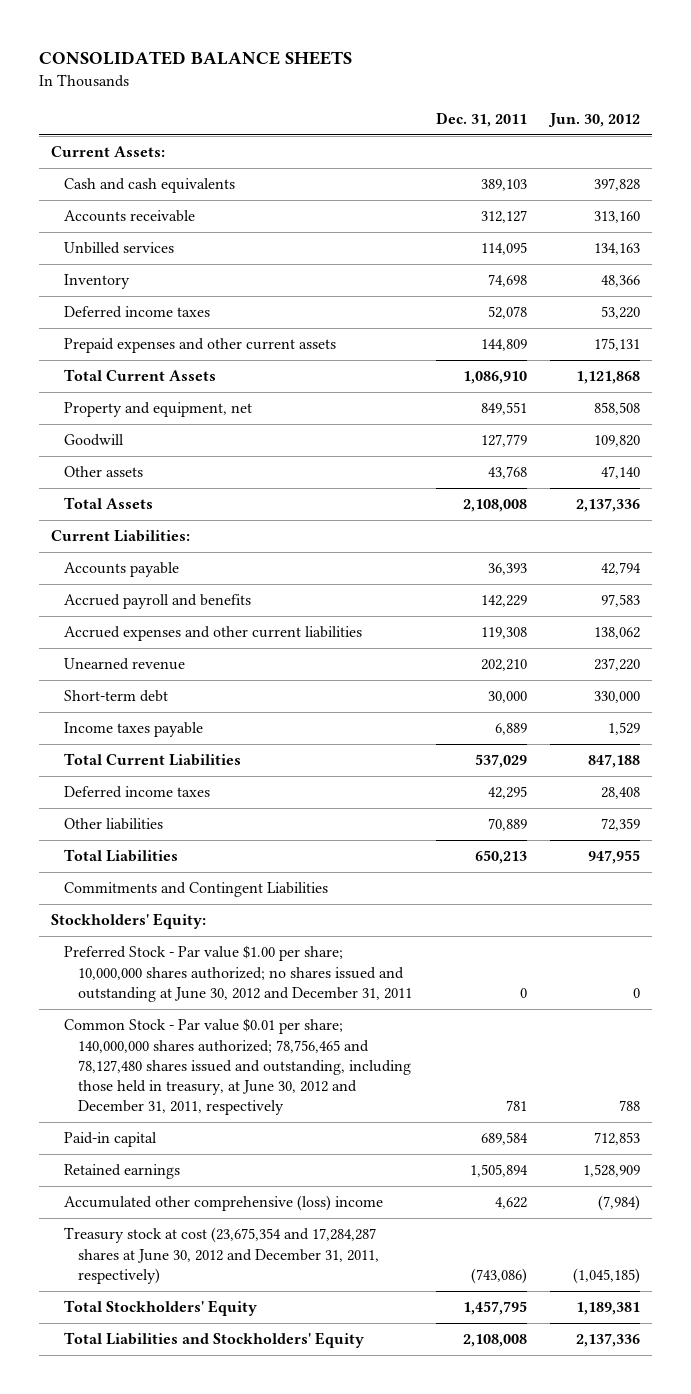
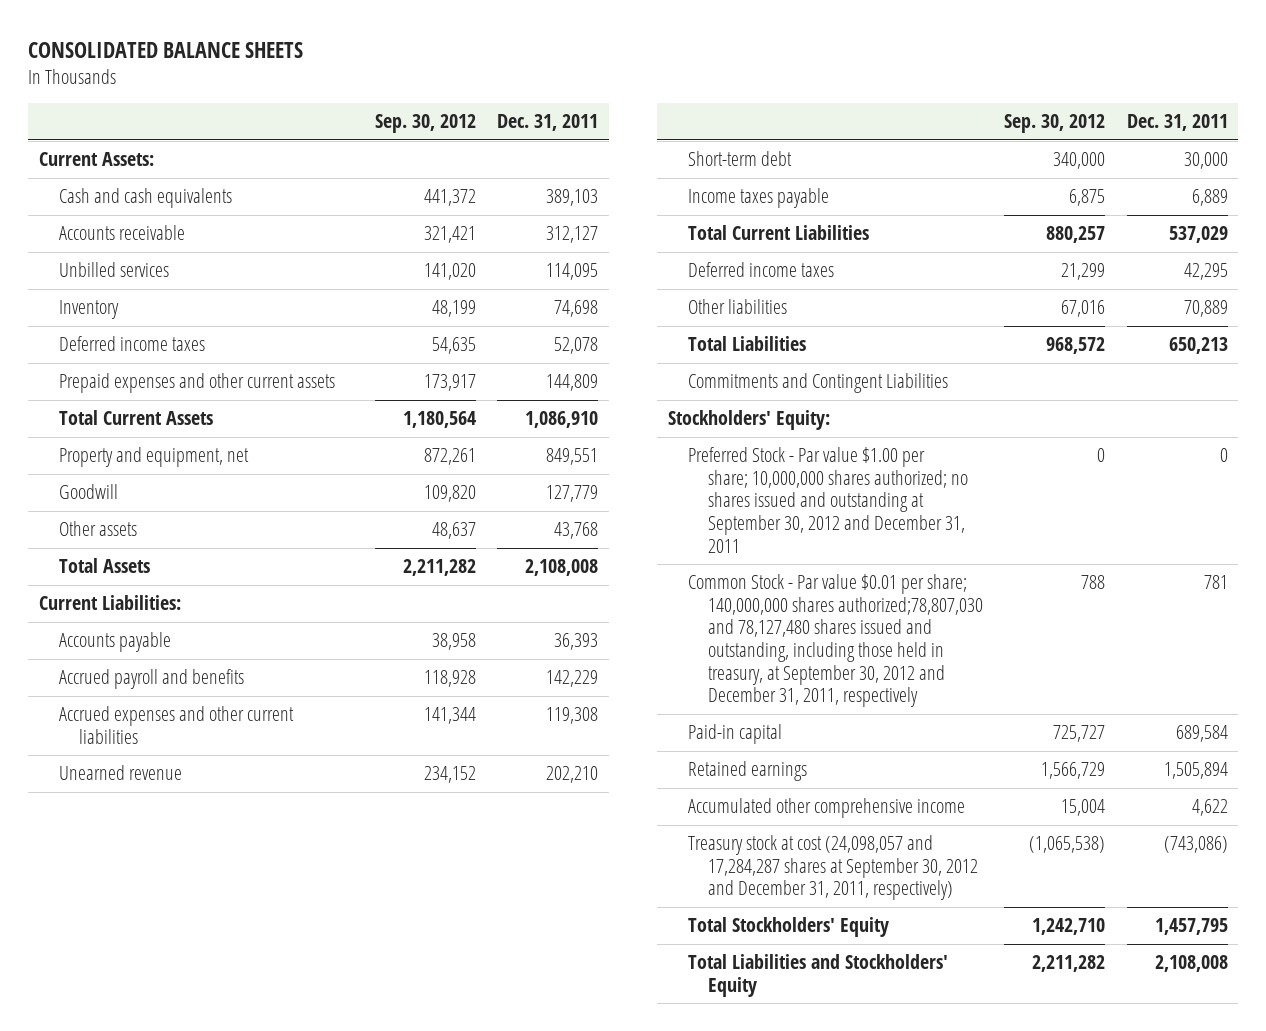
[548,112,641,127] Jun. 30, 2012 -> none
none -> [375,114,477,134] Sep. 30, 2012
[64,945,412,1002] Preferred Stock - Par value $1.00 per share; 10,000,000 shares authorized; no shares issued and outstanding at June 30, 2012 and December 31, 2011 -> [687,447,969,553] Preferred Stock - Par value $1.00 per share; 10,000,000 shares authorized; no shares issued and outstanding at September 30, 2012 and December 31, 2011
[64,1018,411,1115] Common Stock - Par value $0.01 per share; 140,000,000 shares authorized; 78,756,465 and 78,127,480 shares issued and outstanding, including those held in treasury, at June 30, 2012 and December 31, 2011, respectively -> [687,574,984,708] Common Stock - Par value $0.01 per share; 140,000,000 shares authorized;78,807,030 and 78,127,480 shares issued and outstanding, including those held in treasury, at September 30, 2012 and December 31, 2011, respectively
[64,1195,384,1212] Accumulated other comprehensive (loss) income -> [687,798,965,819] Accumulated other comprehensive income
[64,1227,379,1284] Treasury stock at cost (23,675,354 and 17,284,287 shares at June 30, 2012 and December 31, 2011, respectively) -> [687,835,979,901] Treasury stock at cost (24,098,057 and 17,284,287 shares at September 30, 2012 and December 31, 2011, respectively)

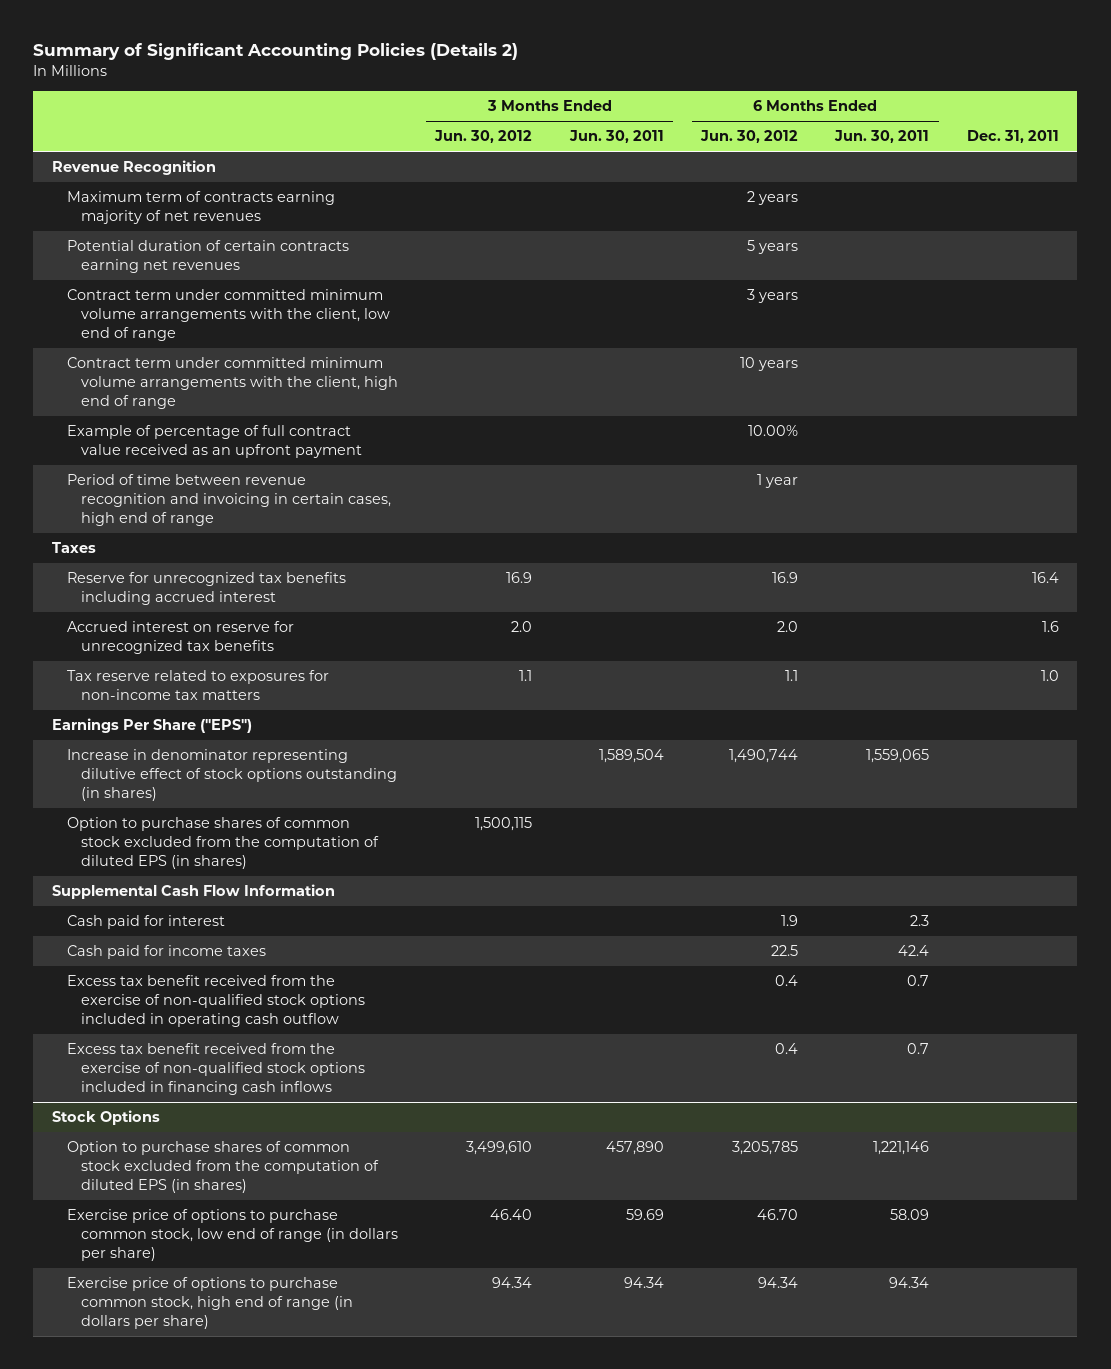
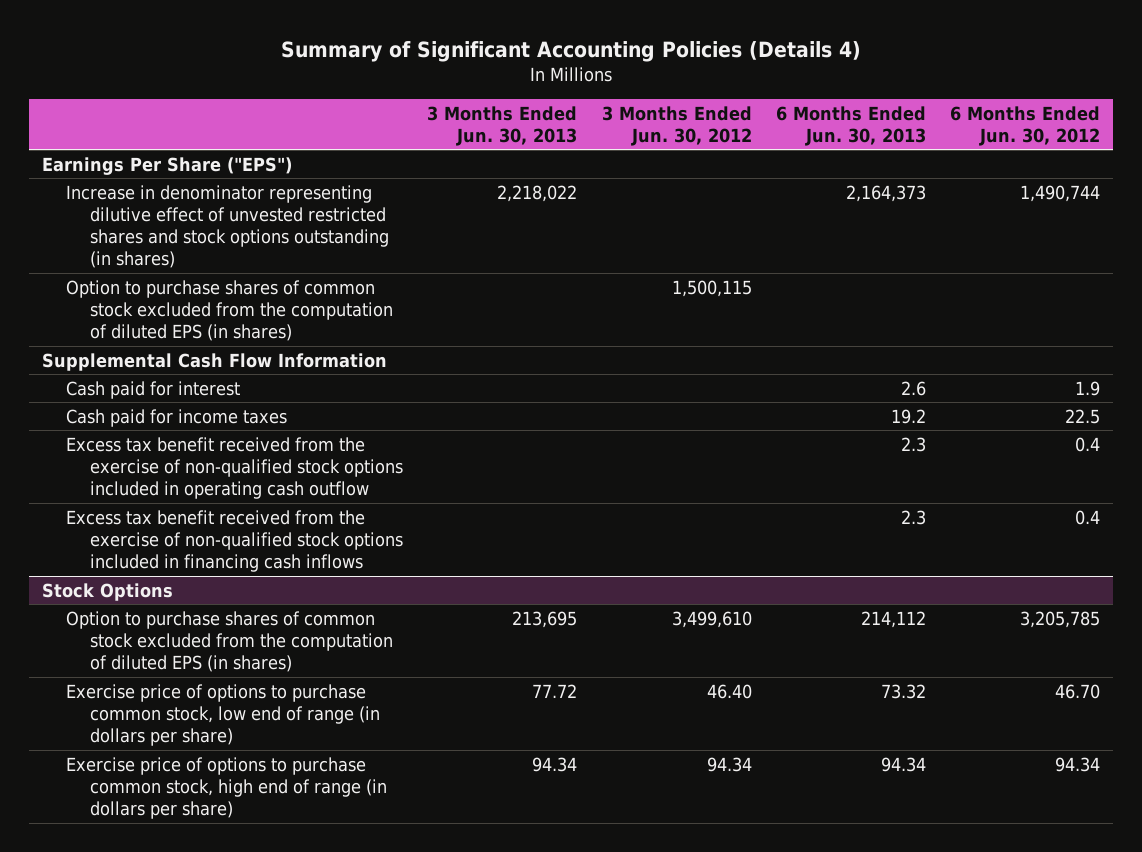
[33,43,519,61] Summary of Significant Accounting Policies (Details 2) -> [281,41,862,63] Summary of Significant Accounting Policies (Details 4)
[568,130,664,144] Jun. 30, 2011 -> none
[834,130,930,144] Jun. 30, 2011 -> none
[966,130,1059,144] Dec. 31, 2011 -> none
none -> [427,105,578,146] 3 Months Ended Jun. 30, 2013
none -> [776,105,927,146] 6 Months Ended Jun. 30, 2013
[52,160,217,176] Revenue Recognition -> none
[66,191,335,225] Maximum term of contracts earning majority of net revenues -> none
[66,240,349,274] Potential duration of certain contracts earning net revenues -> none
[66,289,391,342] Contract term under committed minimum volume arrangements with the client, low end of range -> none
[66,357,399,410] Contract term under committed minimum volume arrangements with the client, high end of range -> none
[66,425,363,459] Example of percentage of full contract value received as an upfront payment -> none
[66,474,392,527] Period of time between revenue recognition and invoicing in certain cases, high end of range -> none
[52,542,97,554] Taxes -> none
[66,572,346,606] Reserve for unrecognized tax benefits including accrued interest -> none
[66,621,294,655] Accrued interest on reserve for unrecognized tax benefits -> none
[66,670,329,701] Tax reserve related to exposures for non-income tax matters -> none
[66,749,398,802] Increase in denominator representing dilutive effect of stock options outstanding (in shares) -> [65,184,389,269] Increase in denominator representing dilutive effect of unvested restricted shares and stock options outstanding (in shares)

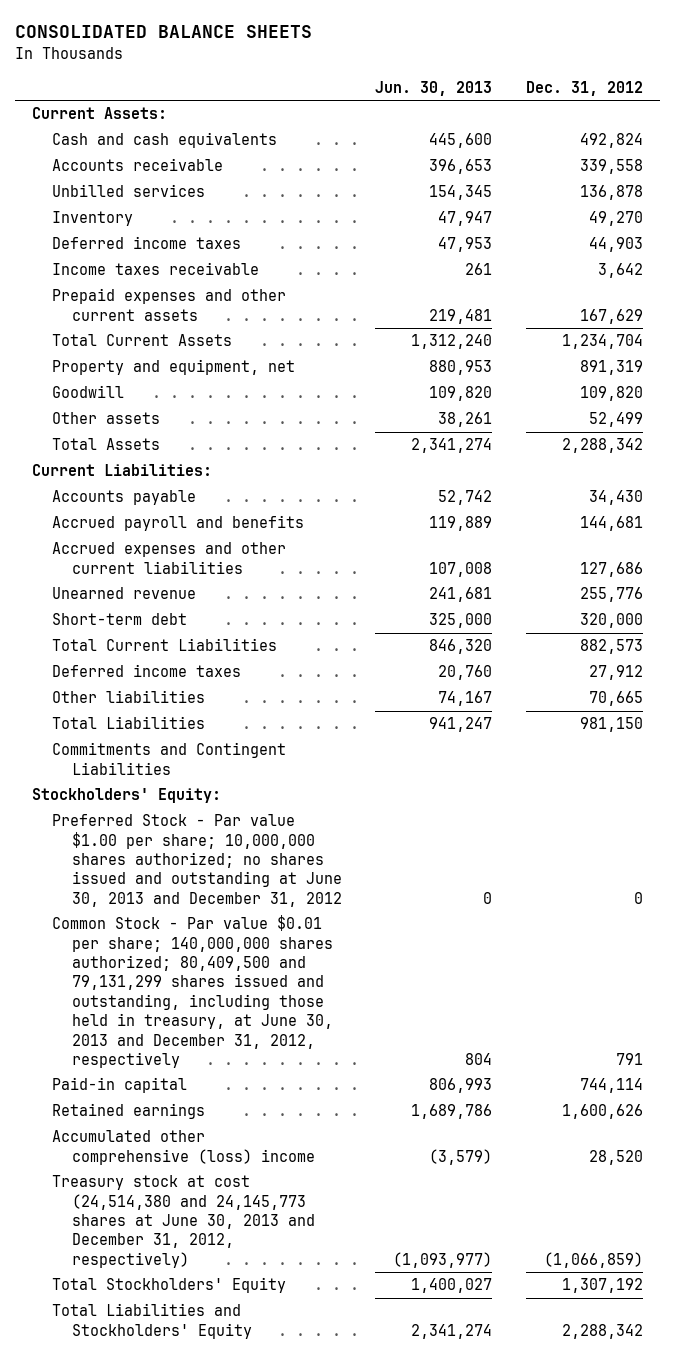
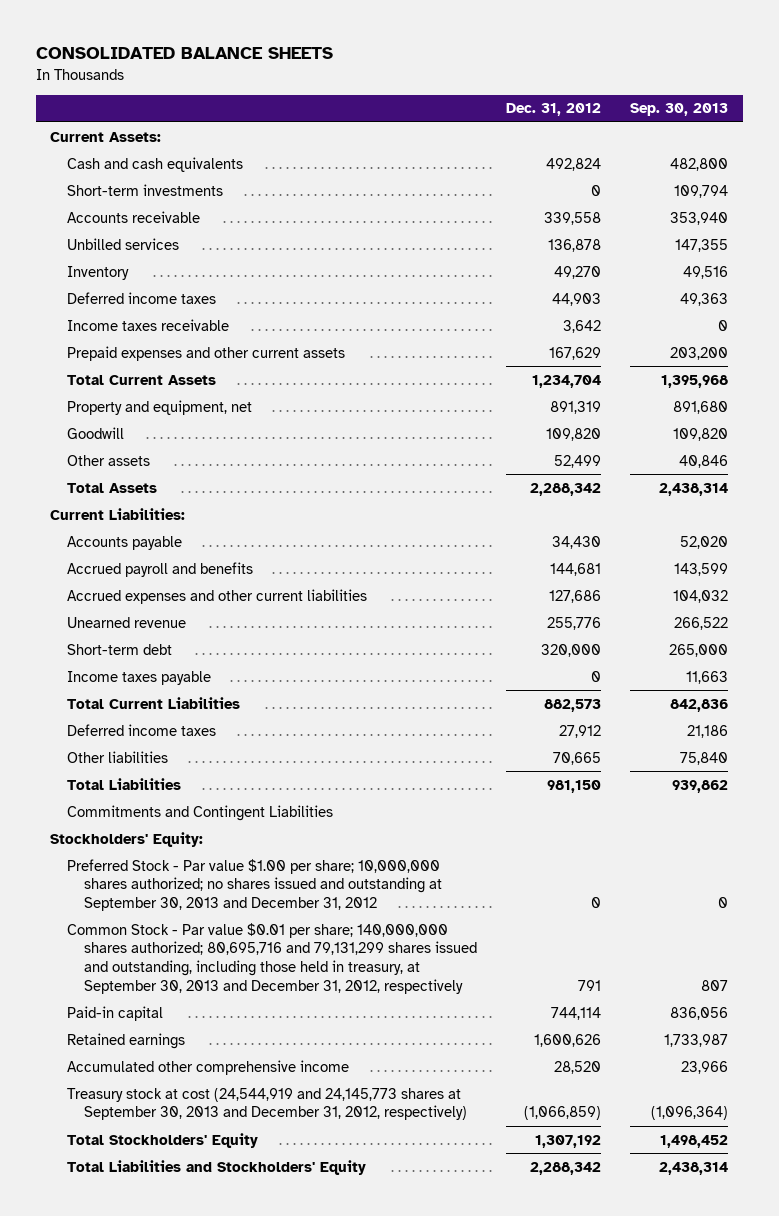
[375,80,493,96] Jun. 30, 2013 -> none
none -> [630,103,729,117] Sep. 30, 2013
none -> [67,183,224,196] Short-term investments
none -> [67,670,212,685] Income taxes payable
[51,814,343,907] Preferred Stock - Par value $1.00 per share; 10,000,000 shares authorized; no shares issued and outstanding at June 30, 2013 and December 31, 2012 -> [67,858,443,912] Preferred Stock - Par value $1.00 per share; 10,000,000 shares authorized; no shares issued and outstanding at September 30, 2013 and December 31, 2012
[51,915,334,1068] Common Stock - Par value $0.01 per share; 140,000,000 shares authorized; 80,409,500 and 79,131,299 shares issued and outstanding, including those held in treasury, at June 30, 2013 and December 31, 2012, respectively -> [67,922,478,994] Common Stock - Par value $0.01 per share; 140,000,000 shares authorized; 80,695,716 and 79,131,299 shares issued and outstanding, including those held in treasury, at September 30, 2013 and December 31, 2012, respectively
[51,1130,316,1165] Accumulated other comprehensive (loss) income -> [67,1059,350,1075] Accumulated other comprehensive income
[51,1175,316,1268] Treasury stock at cost (24,514,380 and 24,145,773 shares at June 30, 2013 and December 31, 2012, respectively) -> [67,1087,468,1121] Treasury stock at cost (24,544,919 and 24,145,773 shares at September 30, 2013 and December 31, 2012, respectively)

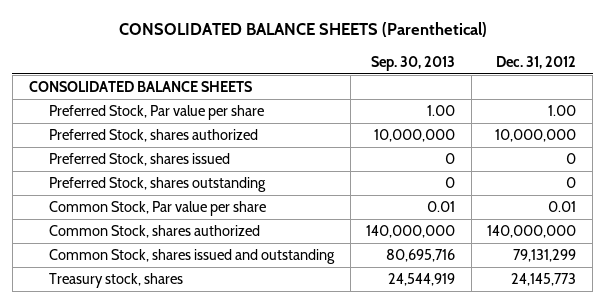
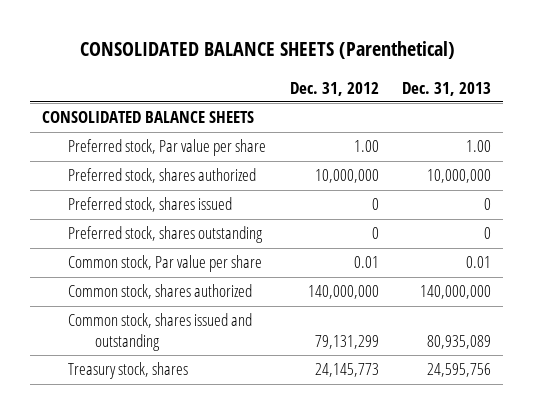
[371,55,456,71] Sep. 30, 2013 -> none
none -> [402,81,492,96] Dec. 31, 2013
[49,105,265,121] Preferred Stock, Par value per share -> [68,139,267,157] Preferred stock, Par value per share
[49,129,259,143] Preferred Stock, shares authorized -> [68,168,257,184] Preferred stock, shares authorized
[49,153,231,167] Preferred Stock, shares issued -> [68,197,233,213] Preferred stock, shares issued
[49,177,267,193] Preferred Stock, shares outstanding -> [68,226,264,244] Preferred stock, shares outstanding
[49,201,267,217] Common Stock, Par value per share -> [68,255,263,273] Common stock, Par value per share
[49,225,261,239] Common Stock, shares authorized -> [68,284,253,300] Common stock, shares authorized
[49,249,336,265] Common Stock, shares issued and outstanding -> [68,313,253,352] Common stock, shares issued and outstanding

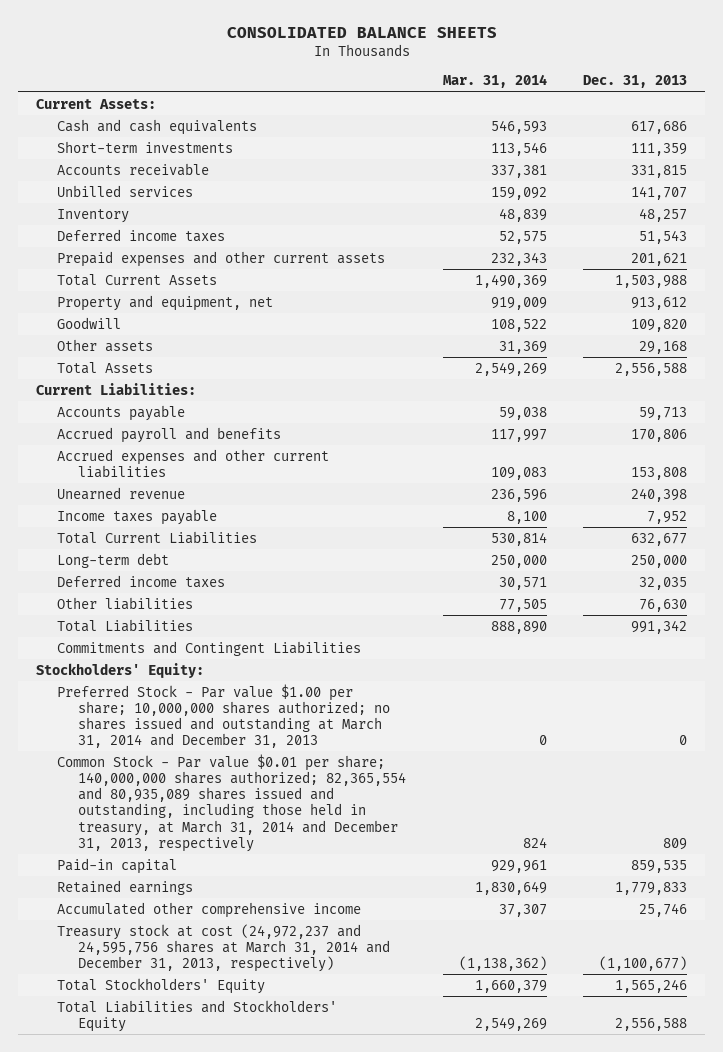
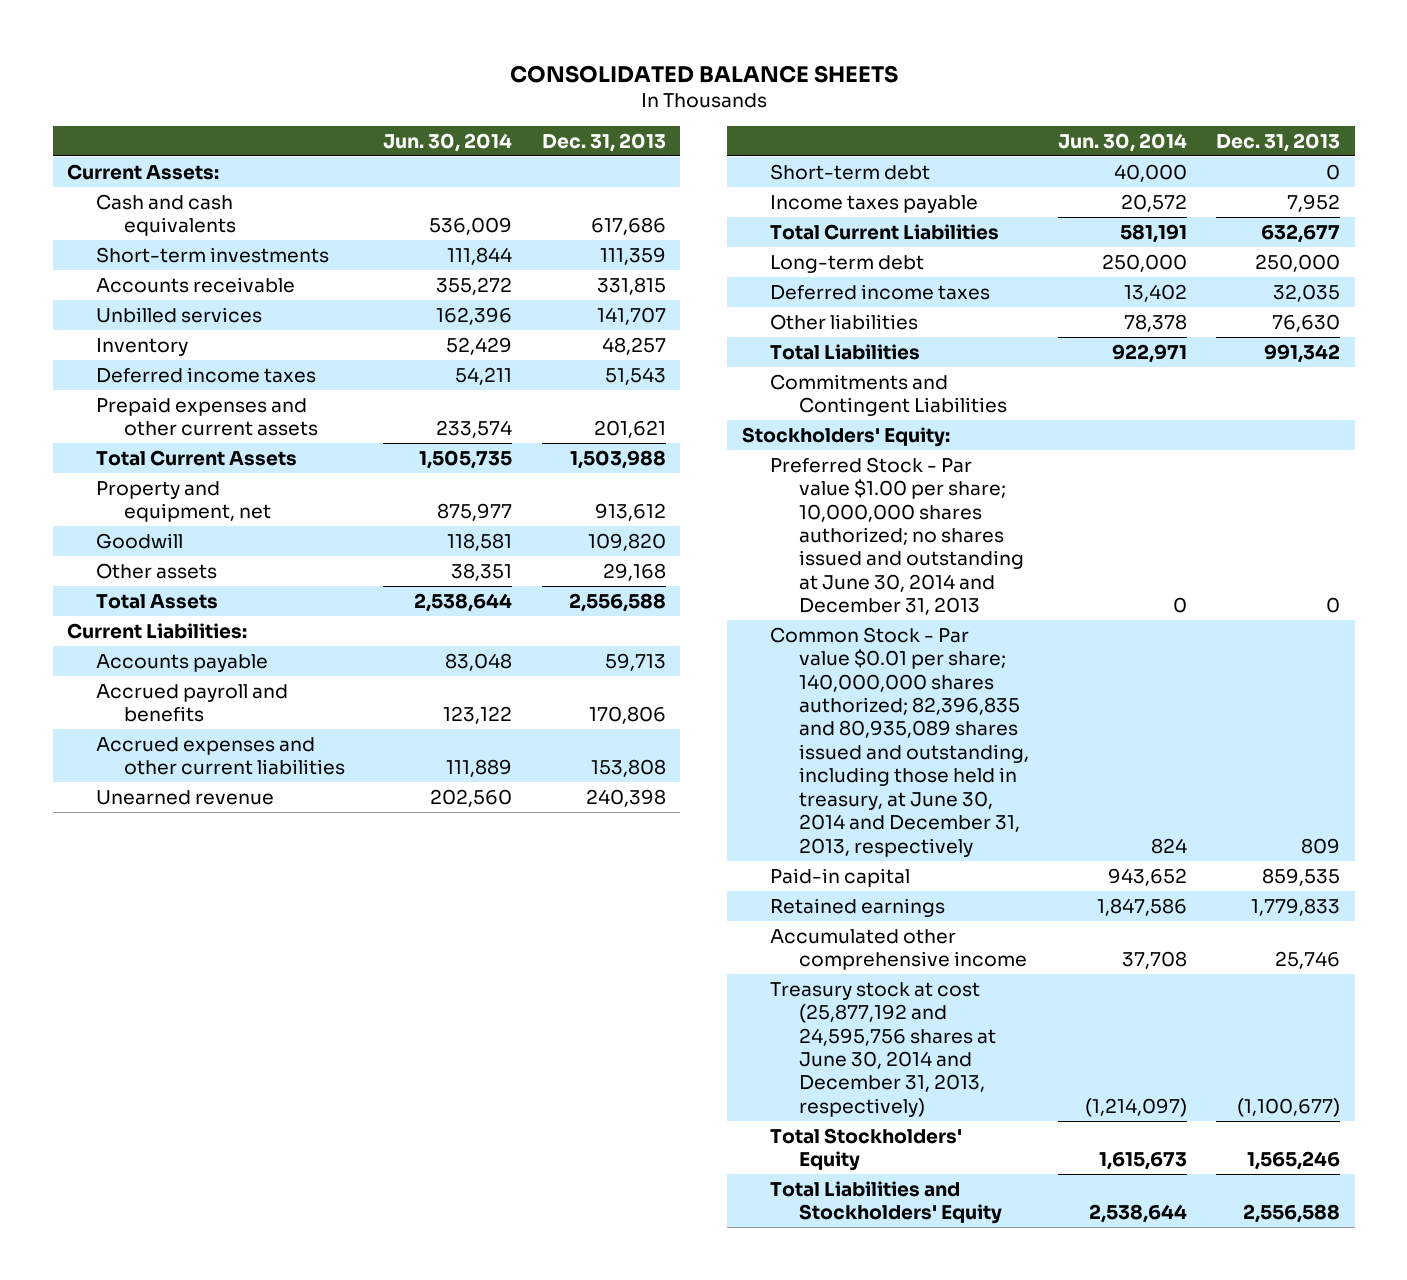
[442,74,547,89] Mar. 31, 2014 -> none
none -> [383,132,513,152] Jun. 30, 2014
none -> [770,163,931,180] Short-term debt
[57,683,391,749] Preferred Stock - Par value $1.00 per share; 10,000,000 shares authorized; no shares issued and outstanding at March 31, 2014 and December 31, 2013 -> [770,456,1024,616] Preferred Stock - Par value $1.00 per share; 10,000,000 shares authorized; no shares issued and outstanding at June 30, 2014 and December 31, 2013
[57,753,407,852] Common Stock - Par value $0.01 per share; 140,000,000 shares authorized; 82,365,554 and 80,935,089 shares issued and outstanding, including those held in treasury, at March 31, 2014 and December 31, 2013, respectively -> [770,626,1029,857] Common Stock - Par value $0.01 per share; 140,000,000 shares authorized; 82,396,835 and 80,935,089 shares issued and outstanding, including those held in treasury, at June 30, 2014 and December 31, 2013, respectively
[57,923,391,973] Treasury stock at cost (24,972,237 and 24,595,756 shares at March 31, 2014 and December 31, 2013, respectively) -> [770,981,996,1117] Treasury stock at cost (25,877,192 and 24,595,756 shares at June 30, 2014 and December 31, 2013, respectively)

